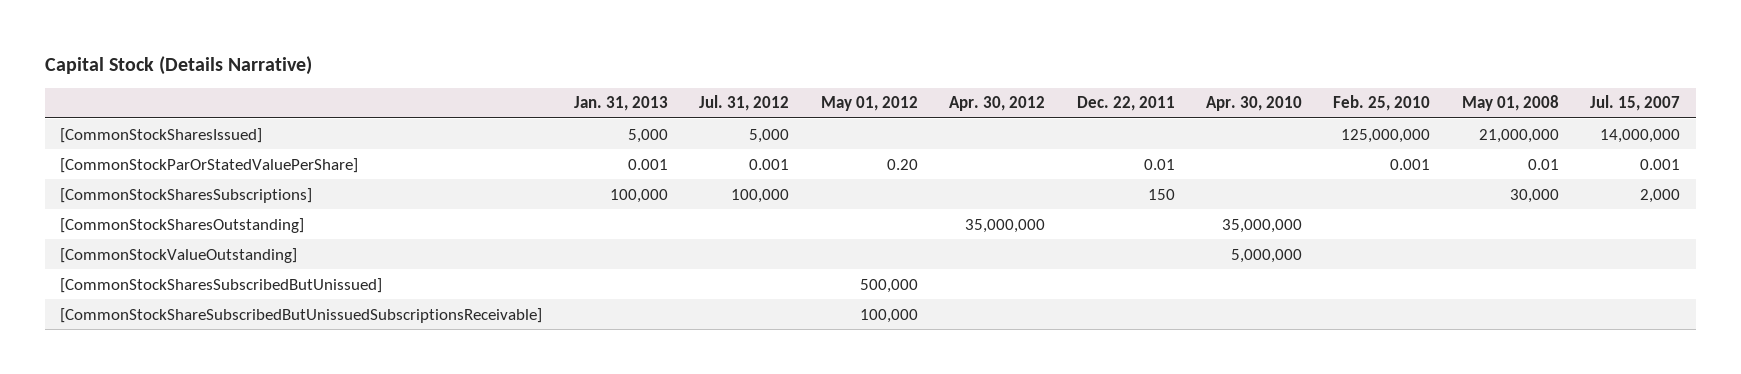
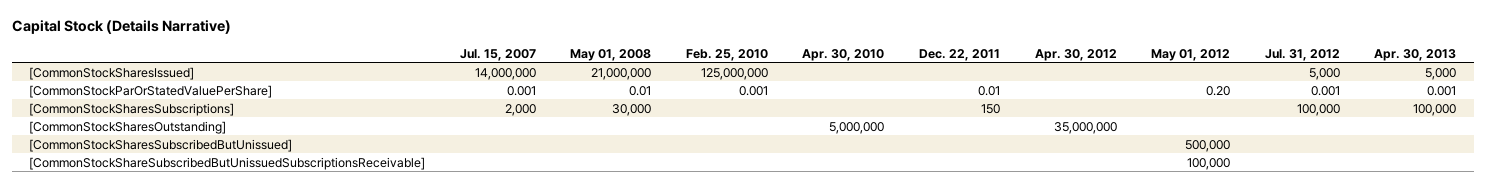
[573,96,668,112] Jan. 31, 2013 -> none
none -> [1374,48,1457,61] Apr. 30, 2013
[60,247,298,263] [CommonStockValueOutstanding] -> none
[1222,218,1303,233] 35,000,000 -> [829,121,885,134] 5,000,000

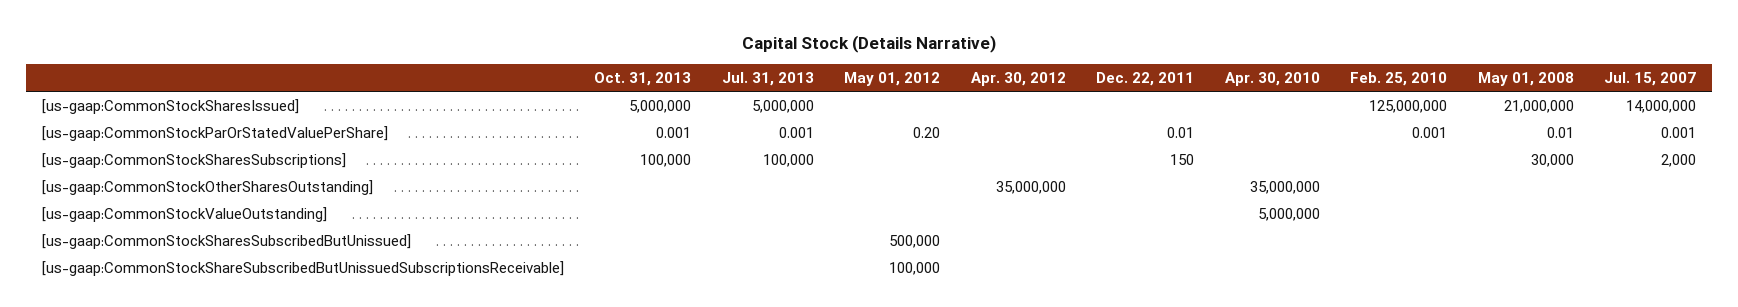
[1264,48,1340,61] Jul. 31, 2012 -> none
[1374,48,1457,61] Apr. 30, 2013 -> none
none -> [594,71,692,86] Oct. 31, 2013
none -> [721,71,814,86] Jul. 31, 2013
[29,120,227,134] [CommonStockSharesOutstanding] -> none
[29,66,195,80] [CommonStockSharesIssued] -> [41,98,299,114] [us-gaap:CommonStockSharesIssued]
[29,84,273,98] [CommonStockParOrStatedValuePerShare] -> [41,125,388,141] [us-gaap:CommonStockParOrStatedValuePerShare]
[29,102,235,116] [CommonStockSharesSubscriptions] -> [41,152,346,168] [us-gaap:CommonStockSharesSubscriptions]
none -> [41,179,373,195] [us-gaap:CommonStockOtherSharesOutstanding]
none -> [41,206,327,222] [us-gaap:CommonStockValueOutstanding]
[29,138,293,152] [CommonStockSharesSubscribedButUnissued] -> [41,233,411,249] [us-gaap:CommonStockSharesSubscribedButUnissued]
[29,156,426,170] [CommonStockShareSubscribedButUnissuedSubscriptionsReceivable] -> [41,260,564,276] [us-gaap:CommonStockShareSubscribedButUnissuedSubscriptionsReceivable]

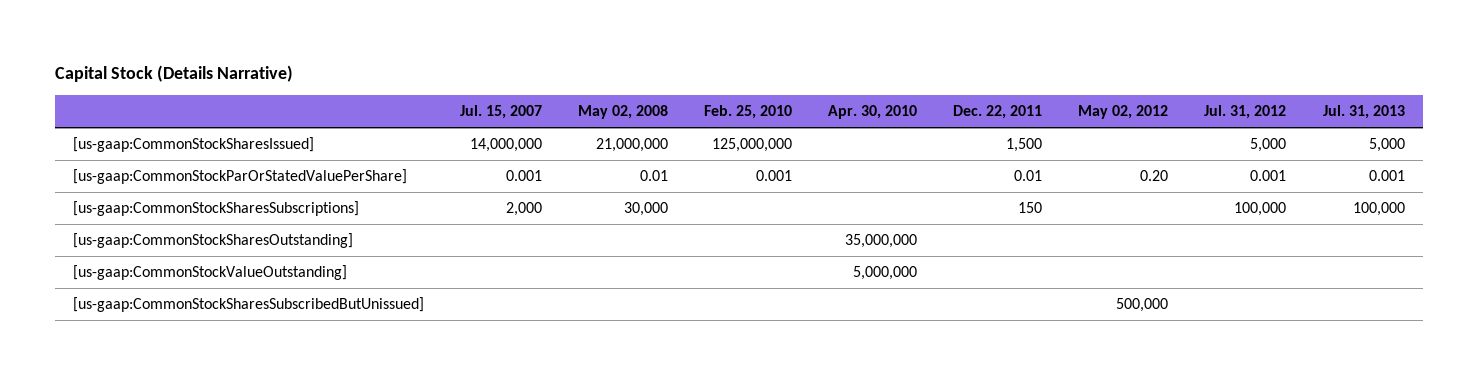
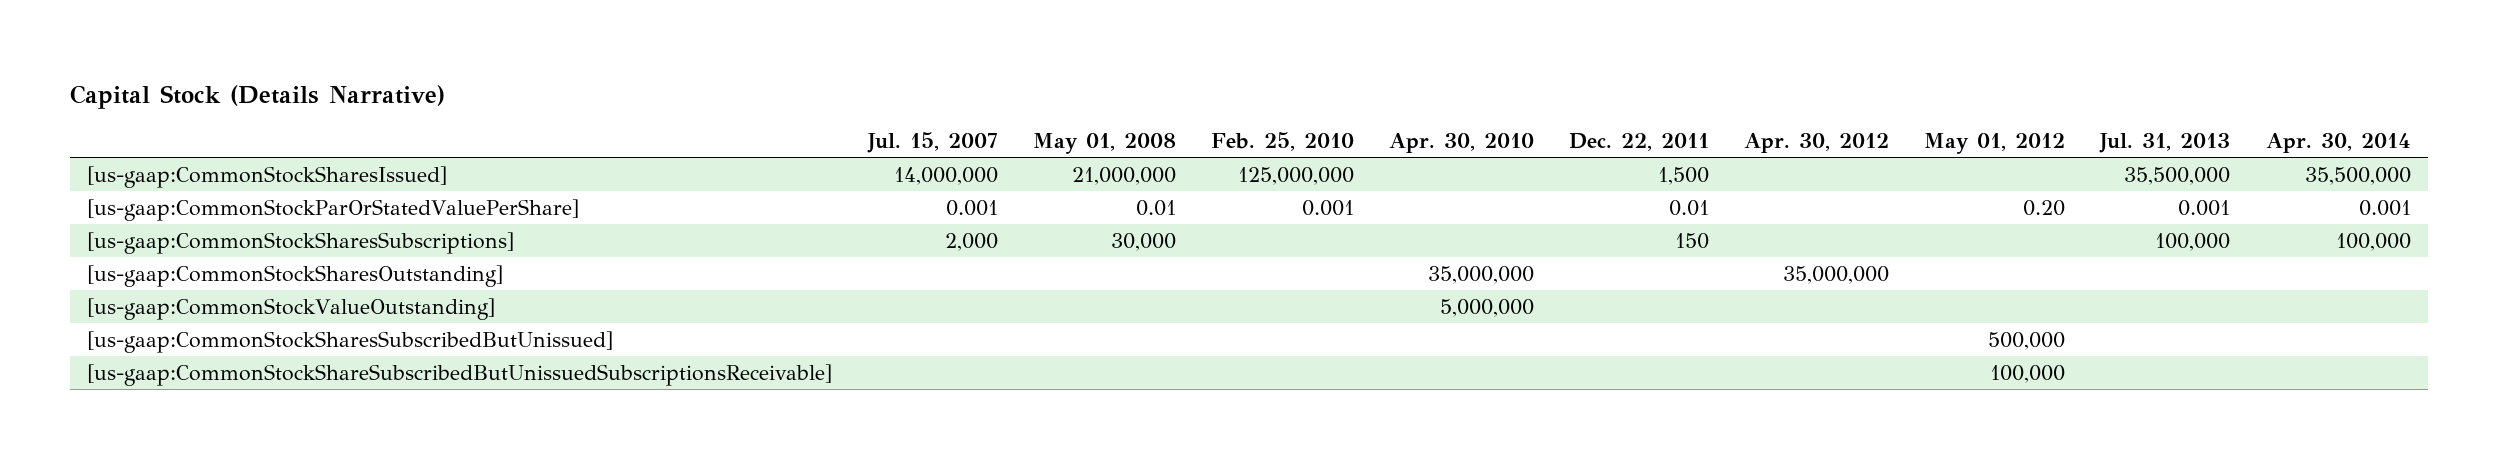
[577,105,668,120] May 02, 2008 -> none
[1078,105,1169,120] May 02, 2012 -> none
[1204,105,1287,120] Jul. 31, 2012 -> none
none -> [1032,133,1176,155] May 01, 2008
none -> [1744,133,1890,154] Apr. 30, 2012
none -> [1924,133,2066,155] May 01, 2012
none -> [2265,133,2411,154] Apr. 30, 2014
[1368,138,1405,153] 5,000 -> [2124,166,2231,185] 35,500,000
none -> [87,363,833,386] [us-gaap:CommonStockShareSubscribedButUnissuedSubscriptionsReceivable]

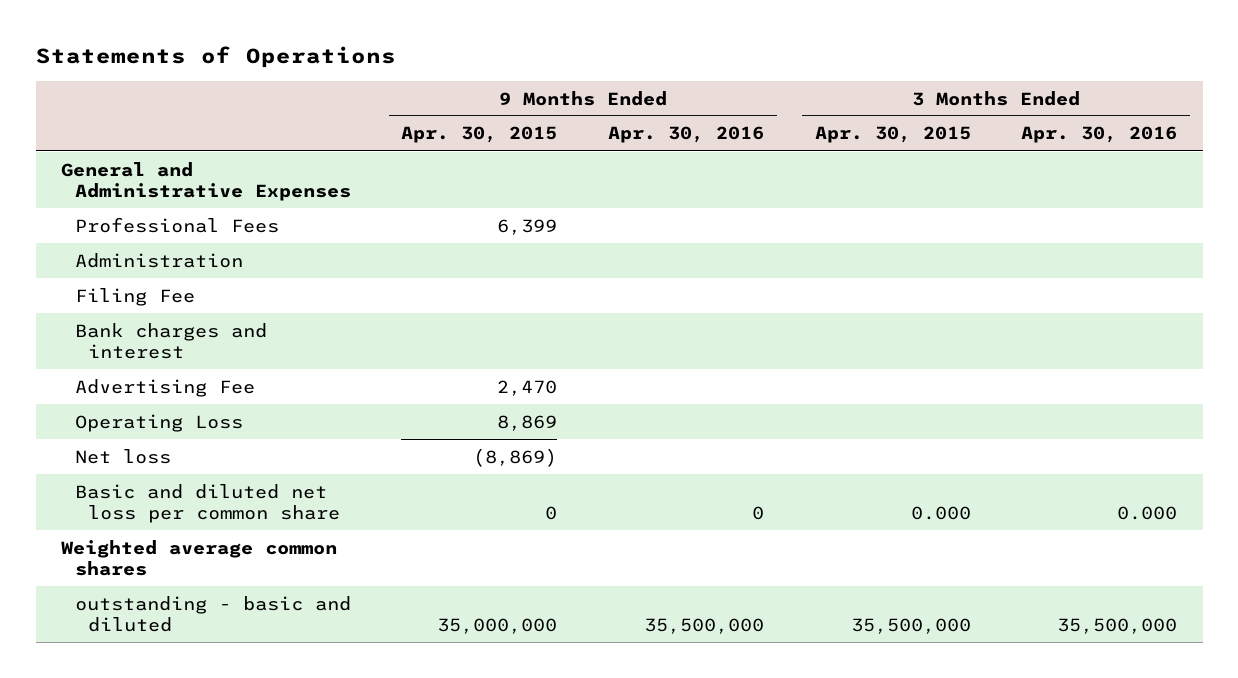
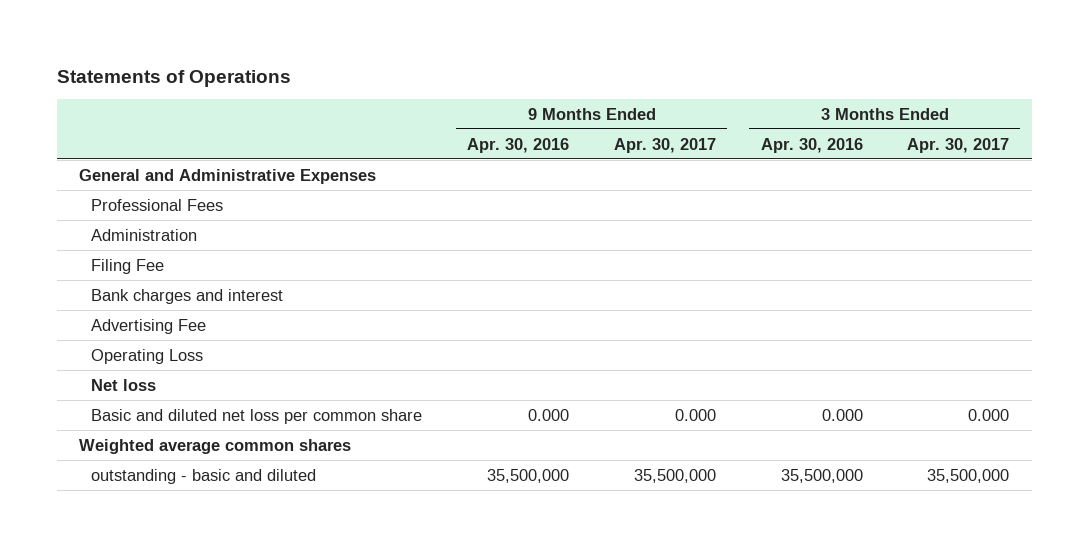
[401,126,558,144] Apr. 30, 2015 -> none
[814,126,971,144] Apr. 30, 2015 -> none
none -> [613,137,716,153] Apr. 30, 2017
none -> [907,137,1010,153] Apr. 30, 2017
[752,506,765,521] 0 -> [528,408,570,421] 0.000

